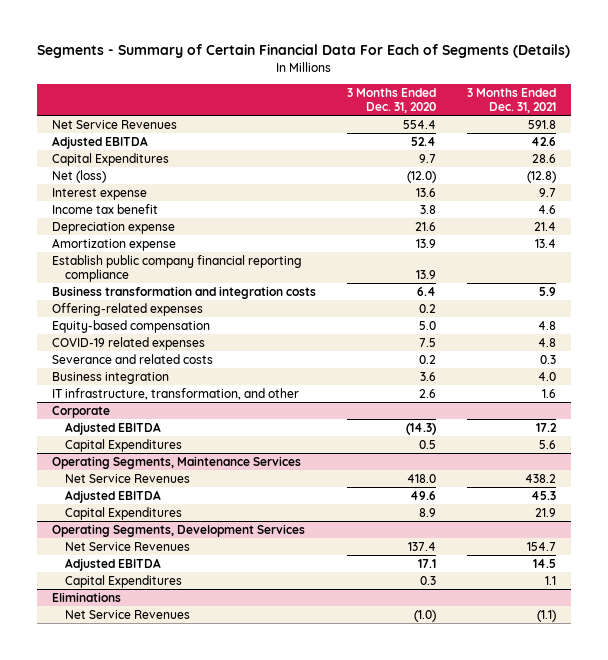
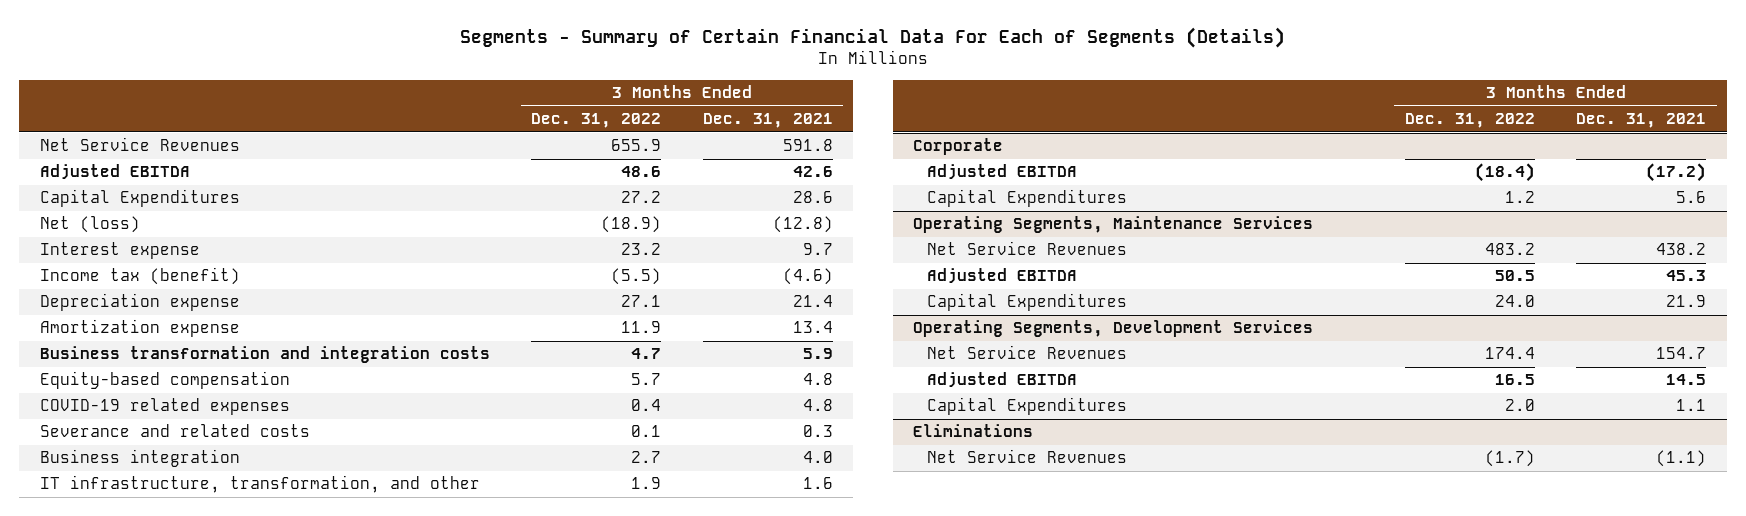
[347,88,437,114] 3 Months Ended Dec. 31, 2020 -> none
none -> [531,113,662,129] Dec. 31, 2022
[52,203,159,214] Income tax benefit -> [39,267,240,286] Income tax (benefit)
[537,204,556,214] 4.6 -> [782,268,833,286] (4.6)
[52,254,303,283] Establish public company financial reporting compliance -> none
[52,302,204,316] Offering-related expenses -> none
[535,422,557,432] 17.2 -> [1646,163,1707,183] (17.2)

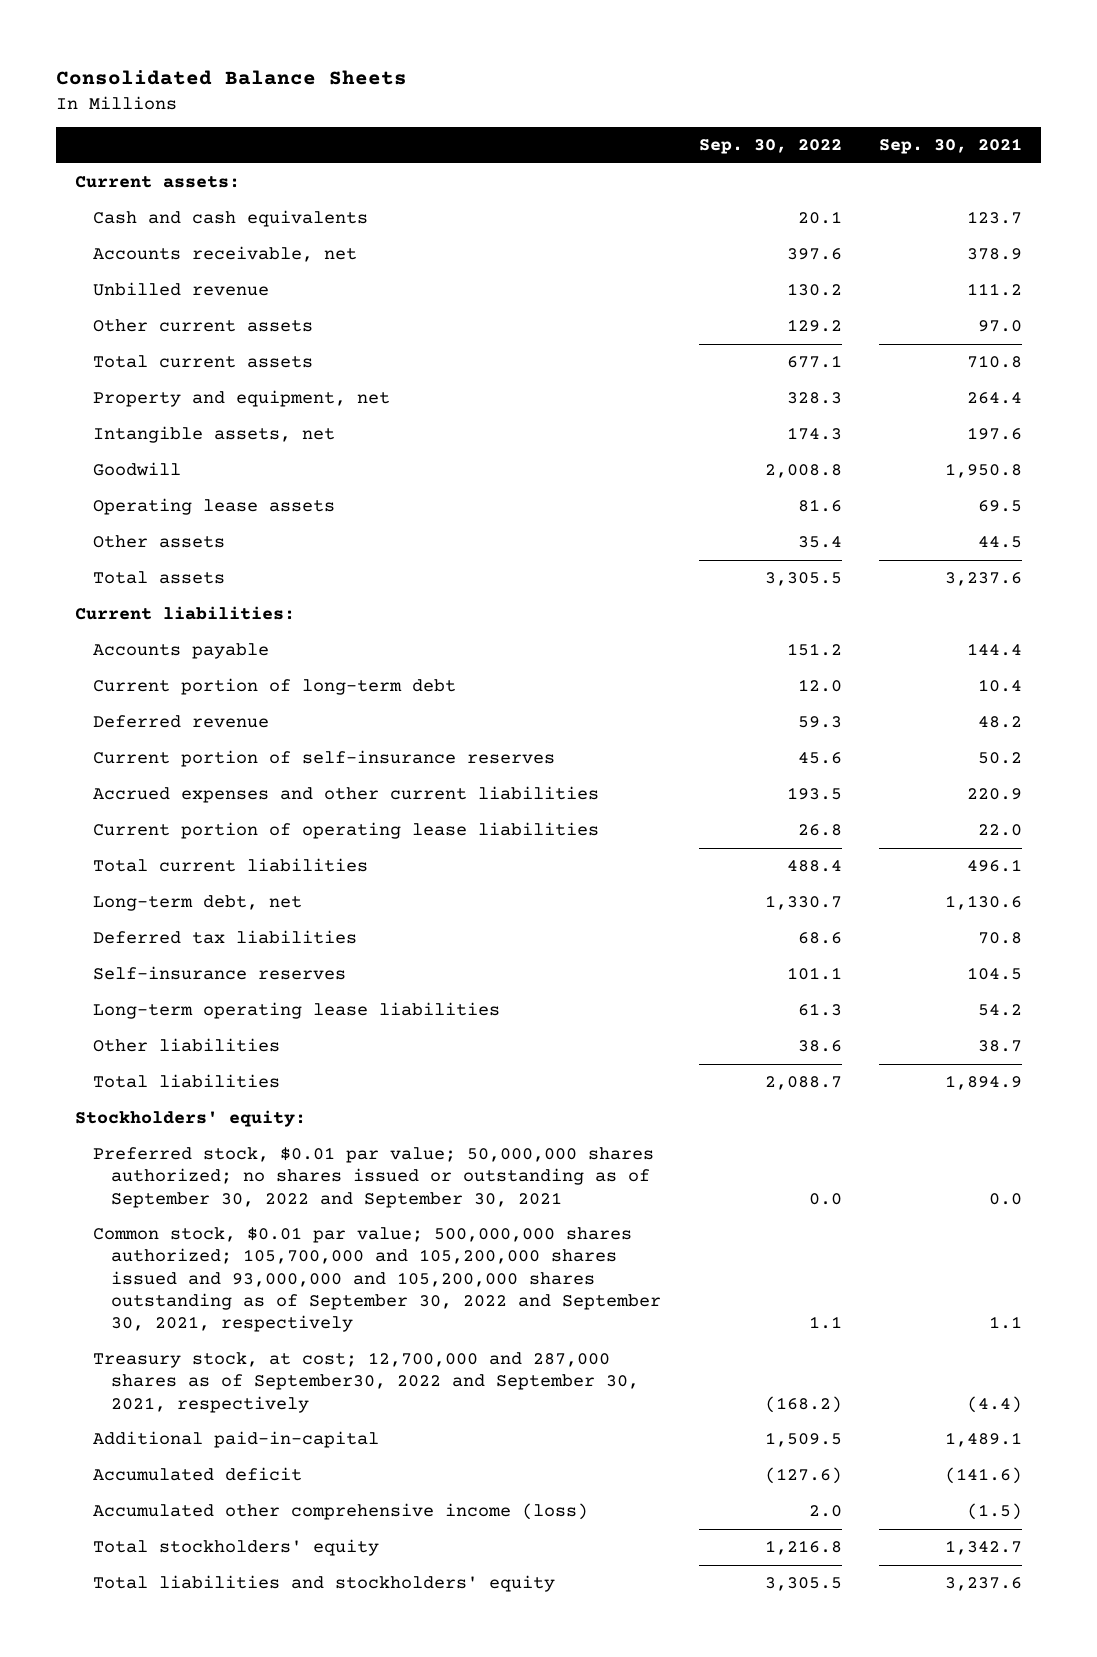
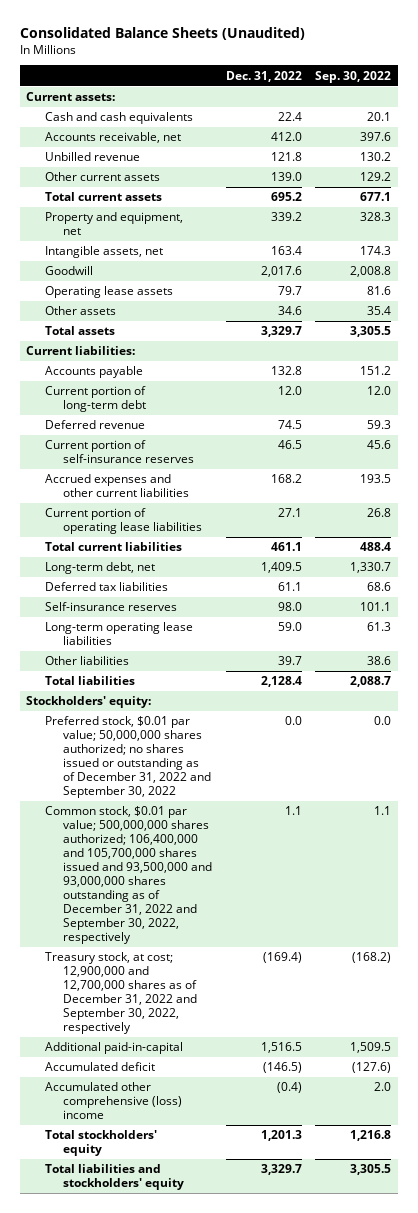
[55,70,407,86] Consolidated Balance Sheets -> [19,26,305,40] Consolidated Balance Sheets (Unaudited)
[879,138,1023,155] Sep. 30, 2021 -> none
none -> [225,70,302,82] Dec. 31, 2022
[92,1147,654,1208] Preferred stock, $0.01 par value; 50,000,000 shares authorized; no shares issued or outstanding as of September 30, 2022 and September 30, 2021 -> [44,716,212,799] Preferred stock, $0.01 par value; 50,000,000 shares authorized; no shares issued or outstanding as of December 31, 2022 and September 30, 2022
[92,1227,661,1333] Common stock, $0.01 par value; 500,000,000 shares authorized; 105,700,000 and 105,200,000 shares issued and 93,000,000 and 105,200,000 shares outstanding as of September 30, 2022 and September 30, 2021, respectively -> [44,806,213,944] Common stock, $0.01 par value; 500,000,000 shares authorized; 106,400,000 and 105,700,000 shares issued and 93,500,000 and 93,000,000 shares outstanding as of December 31, 2022 and September 30, 2022, respectively
[92,1352,639,1413] Treasury stock, at cost; 12,700,000 and 287,000 shares as of September30, 2022 and September 30, 2021, respectively -> [44,952,198,1035] Treasury stock, at cost; 12,900,000 and 12,700,000 shares as of December 31, 2022 and September 30, 2022, respectively
[92,1503,588,1521] Accumulated other comprehensive income (loss) -> [44,1082,183,1120] Accumulated other comprehensive (loss) income

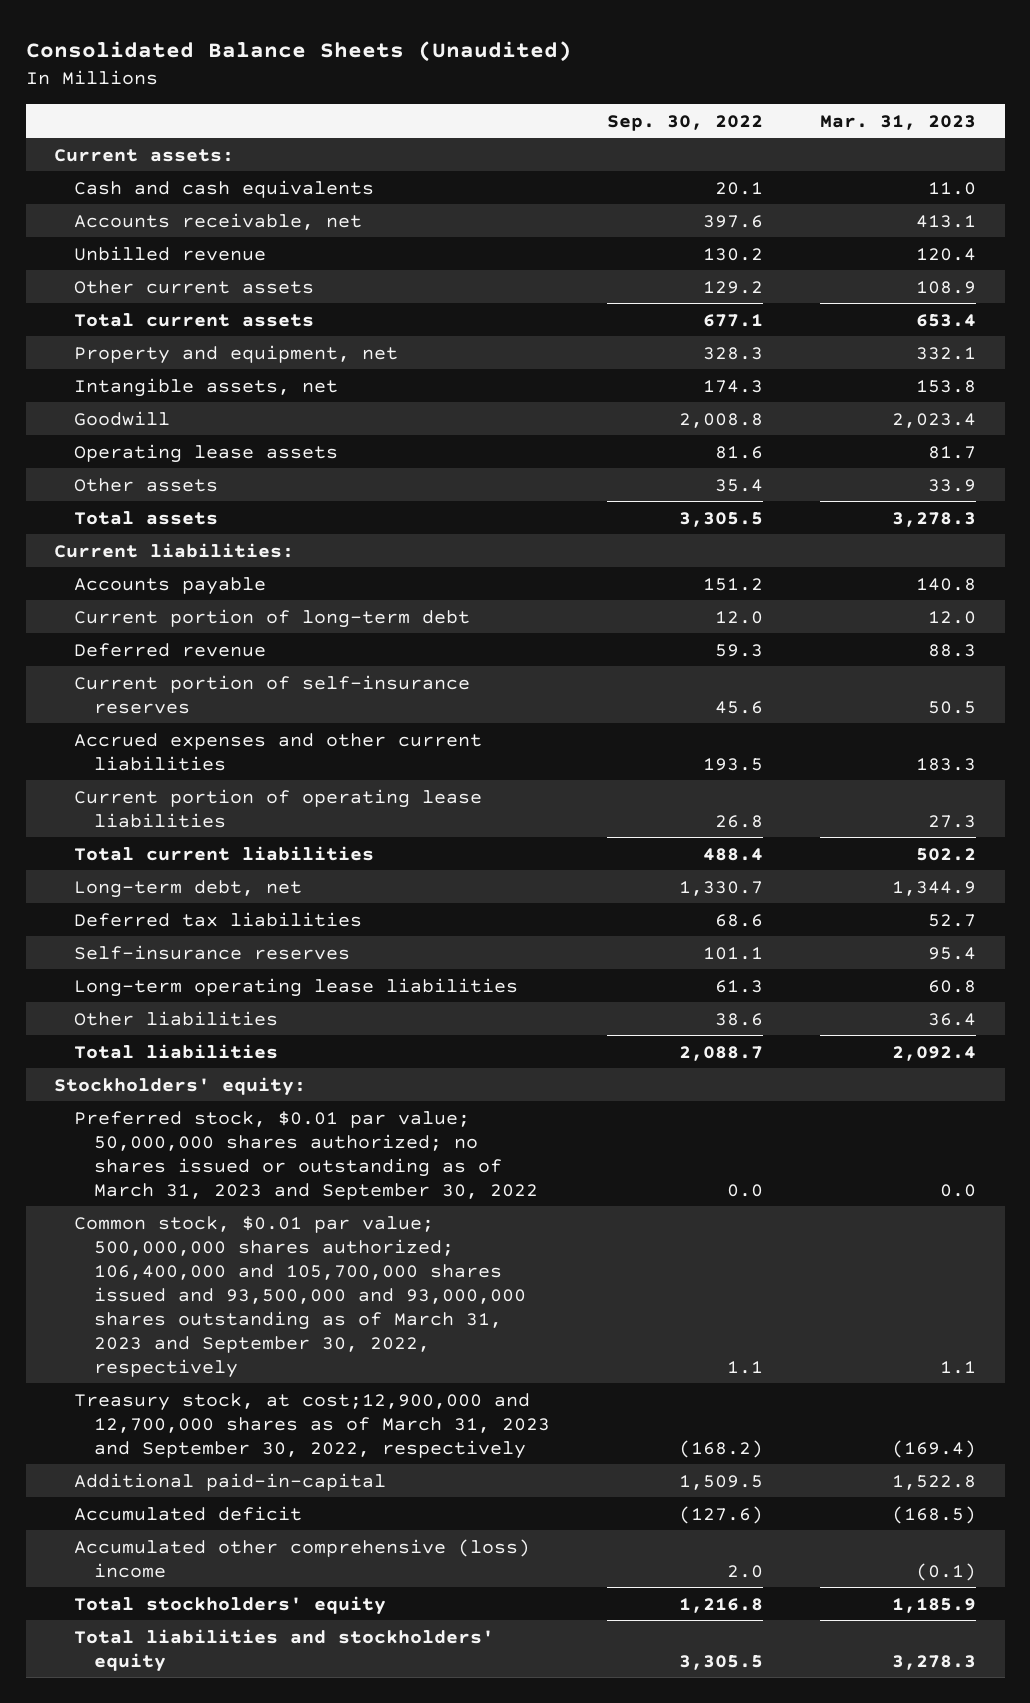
[225,70,302,82] Dec. 31, 2022 -> none
none -> [820,114,977,130] Mar. 31, 2023
[44,716,212,799] Preferred stock, $0.01 par value; 50,000,000 shares authorized; no shares issued or outstanding as of December 31, 2022 and September 30, 2022 -> [74,1110,539,1200] Preferred stock, $0.01 par value; 50,000,000 shares authorized; no shares issued or outstanding as of March 31, 2023 and September 30, 2022
[44,806,213,944] Common stock, $0.01 par value; 500,000,000 shares authorized; 106,400,000 and 105,700,000 shares issued and 93,500,000 and 93,000,000 shares outstanding as of December 31, 2022 and September 30, 2022, respectively -> [74,1215,527,1378] Common stock, $0.01 par value; 500,000,000 shares authorized; 106,400,000 and 105,700,000 shares issued and 93,500,000 and 93,000,000 shares outstanding as of March 31, 2023 and September 30, 2022, respectively
[44,952,198,1035] Treasury stock, at cost; 12,900,000 and 12,700,000 shares as of December 31, 2022 and September 30, 2022, respectively -> [74,1392,551,1459] Treasury stock, at cost;12,900,000 and 12,700,000 shares as of March 31, 2023 and September 30, 2022, respectively

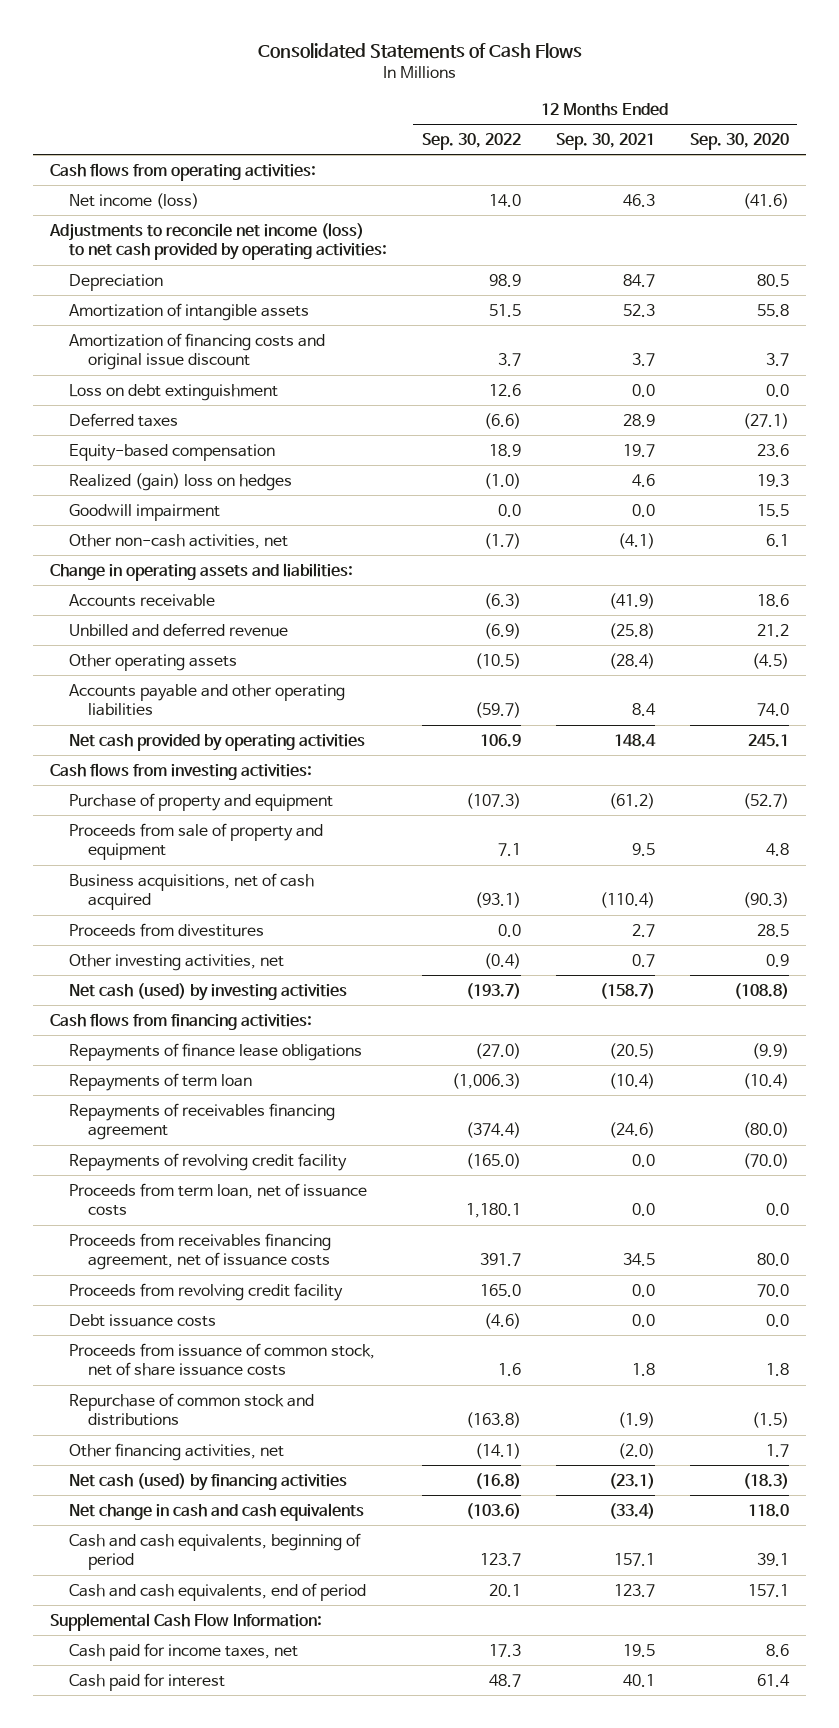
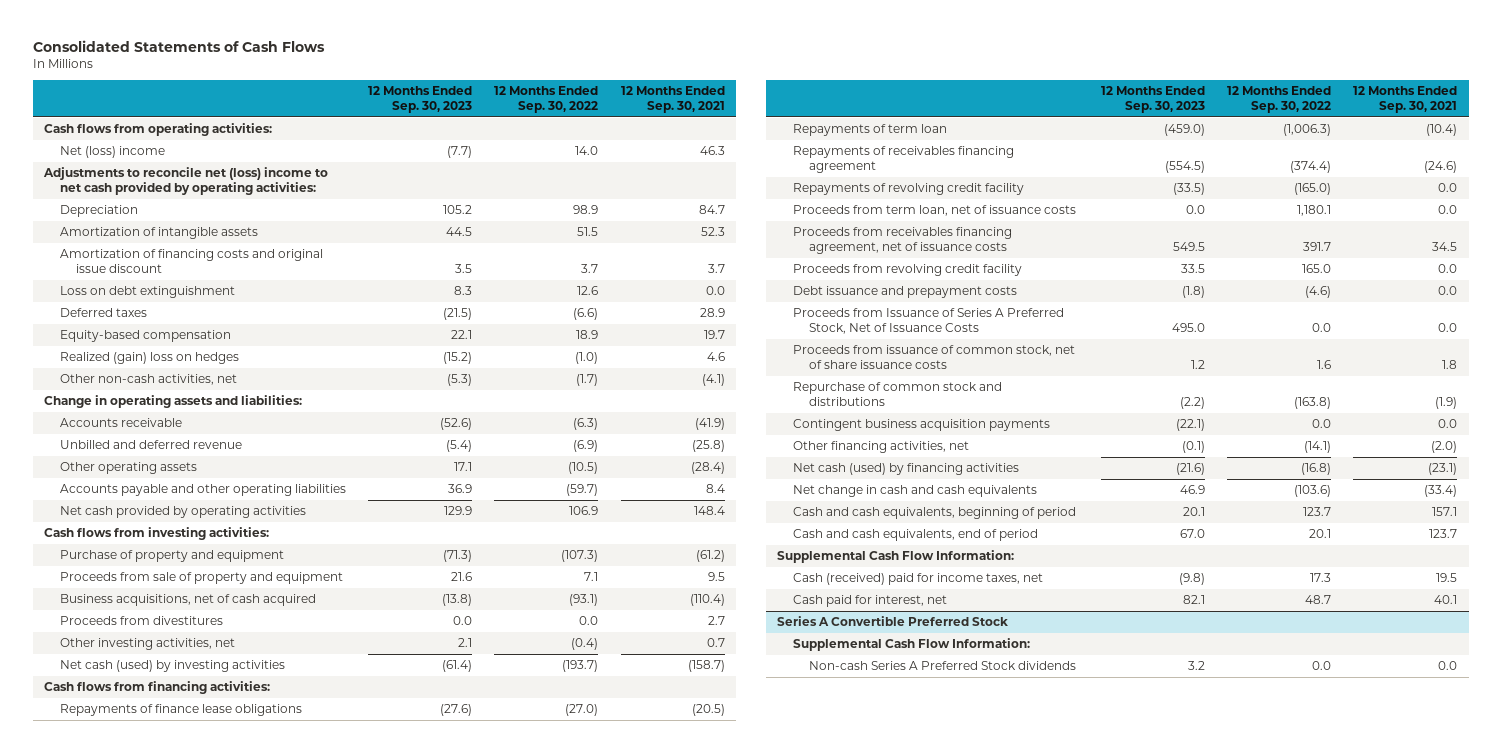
[689,132,789,150] Sep. 30, 2020 -> none
none -> [368,85,473,113] 12 Months Ended Sep. 30, 2023
[69,192,200,209] Net income (loss) -> [60,146,166,159] Net (loss) income
[49,222,388,261] Adjustments to reconcile net income (loss) to net cash provided by operating activities: -> [43,167,329,196] Adjustments to reconcile net (loss) income to net cash provided by operating activities:
[69,503,221,521] Goodwill impairment -> none
[69,1313,217,1327] Debt issuance costs -> [792,286,1017,299] Debt issuance and prepayment costs
none -> [792,308,1064,335] Proceeds from Issuance of Series A Preferred Stock, Net of Issuance Costs
none -> [792,419,1050,432] Contingent business acquisition payments
[69,1642,299,1661] Cash paid for income taxes, net -> [792,573,1043,586] Cash (received) paid for income taxes, net
[69,1672,226,1691] Cash paid for interest -> [792,595,947,608] Cash paid for interest, net
none -> [776,616,1008,627] Series A Convertible Preferred Stock
none -> [792,638,1030,652] Supplemental Cash Flow Information:
none -> [808,661,1076,671] Non-cash Series A Preferred Stock dividends

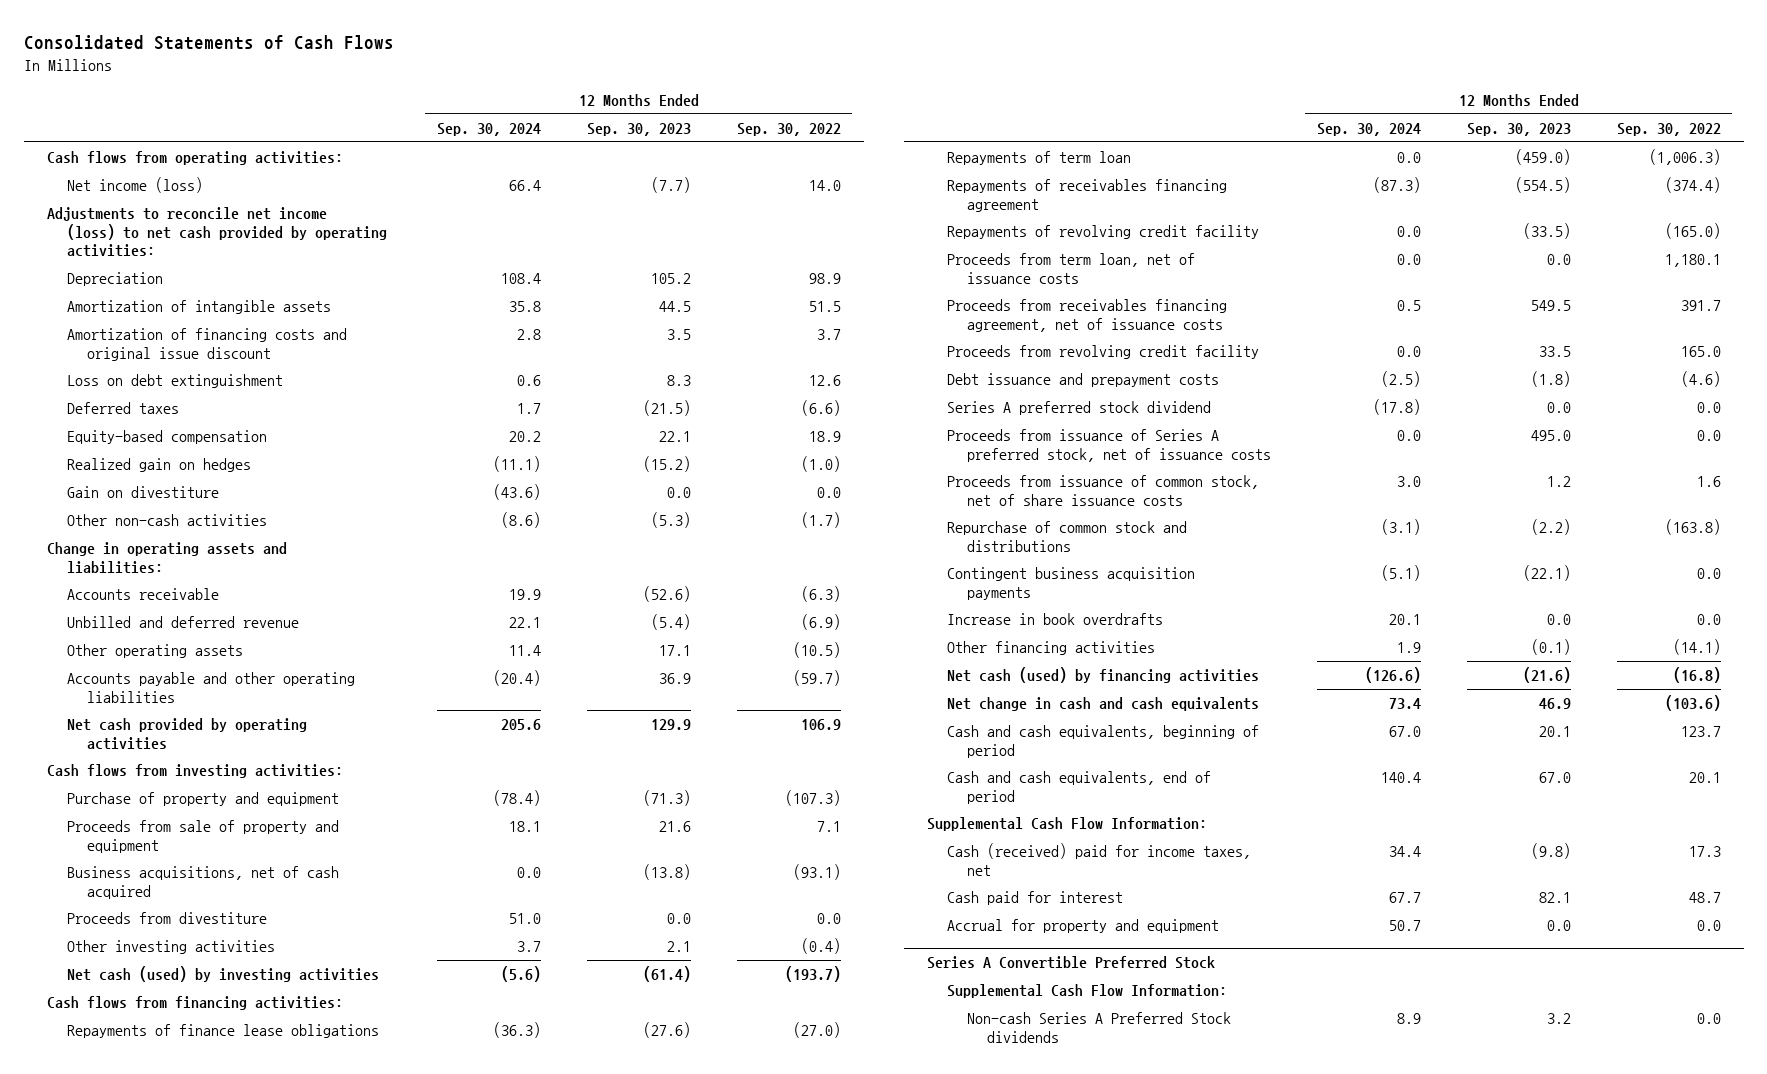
[620,85,725,113] 12 Months Ended Sep. 30, 2021 -> none
none -> [436,122,541,136] Sep. 30, 2024
[60,146,166,159] Net (loss) income -> [66,177,203,194] Net income (loss)
[43,167,329,196] Adjustments to reconcile net (loss) income to net cash provided by operating activities: -> [46,207,387,258] Adjustments to reconcile net income (loss) to net cash provided by operating activities:
[60,352,240,365] Realized (gain) loss on hedges -> [66,458,251,473] Realized gain on hedges
none -> [66,486,219,499] Gain on divestiture
[60,374,238,386] Other non-cash activities, net -> [66,514,267,527] Other non-cash activities
[60,616,224,626] Proceeds from divestitures -> [66,912,267,925] Proceeds from divestiture
[60,638,236,651] Other investing activities, net -> [66,940,275,955] Other investing activities
none -> [946,401,1211,416] Series A preferred stock dividend
[792,308,1064,335] Proceeds from Issuance of Series A Preferred Stock, Net of Issuance Costs -> [946,429,1271,462] Proceeds from issuance of Series A preferred stock, net of issuance costs
none -> [946,613,1163,626] Increase in book overdrafts
[792,441,969,454] Other financing activities, net -> [946,641,1155,656] Other financing activities
[792,595,947,608] Cash paid for interest, net -> [946,891,1123,906] Cash paid for interest
none -> [946,919,1219,934] Accrual for property and equipment

